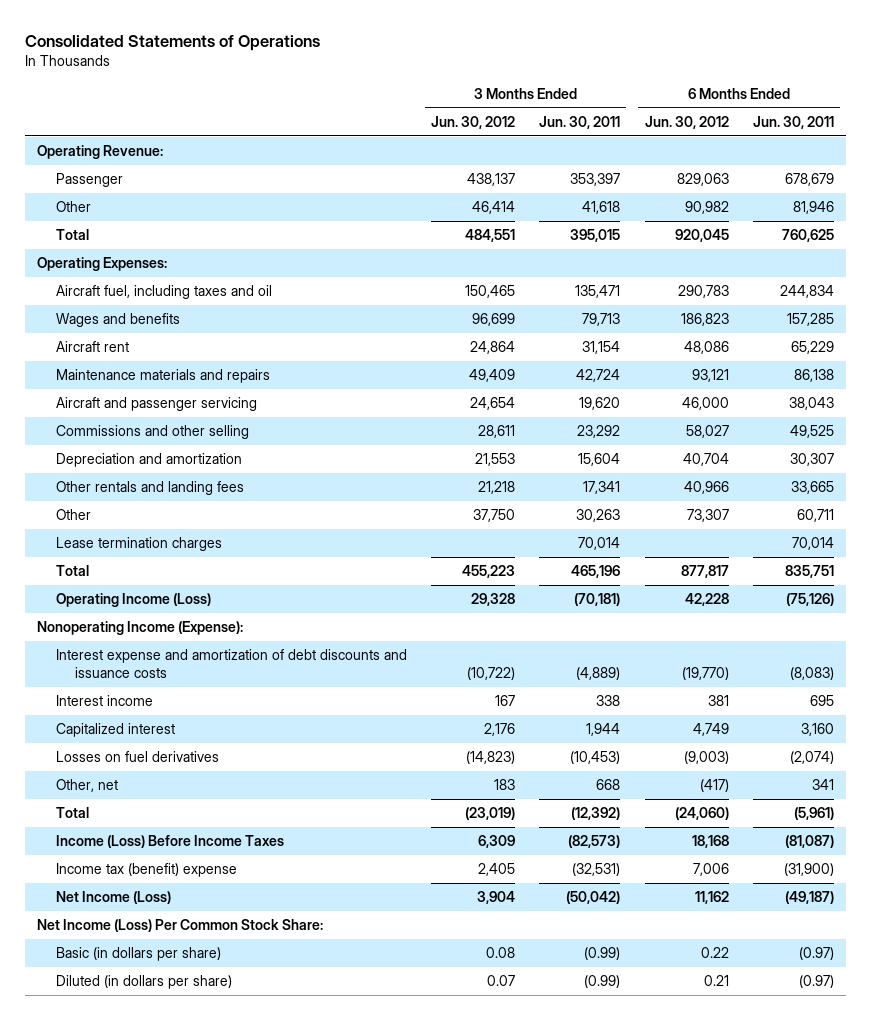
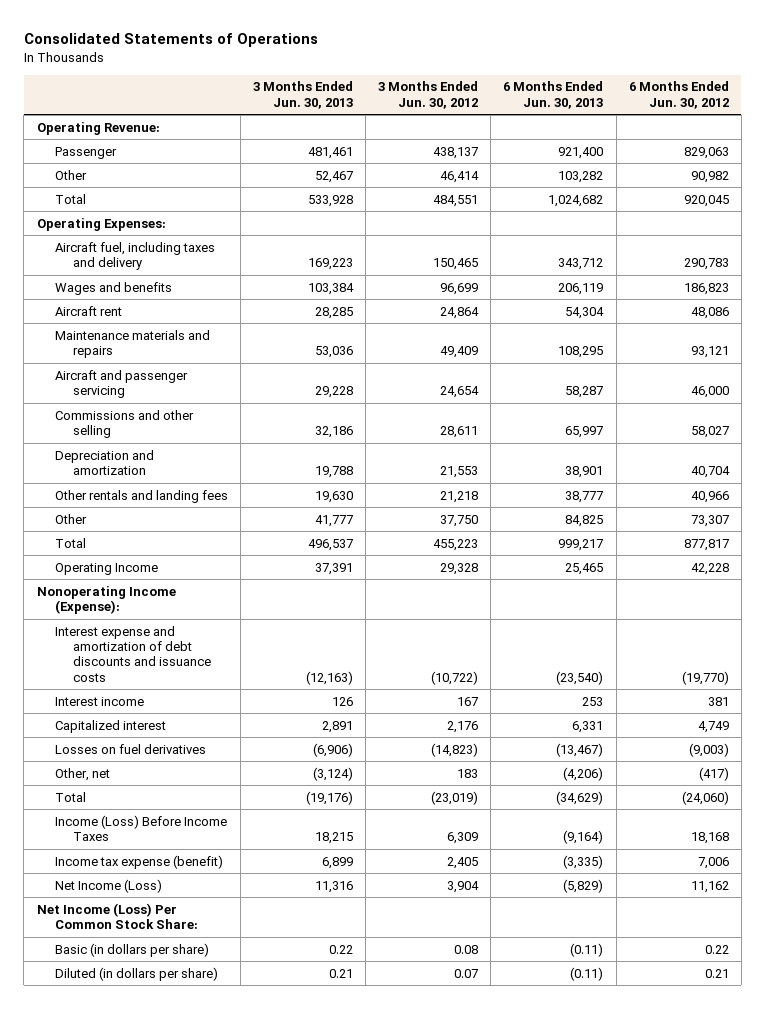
[539,115,621,129] Jun. 30, 2011 -> none
[752,115,834,129] Jun. 30, 2011 -> none
none -> [253,81,354,109] 3 Months Ended Jun. 30, 2013
none -> [503,81,604,109] 6 Months Ended Jun. 30, 2013
[55,285,272,300] Aircraft fuel, including taxes and oil -> [54,241,215,271] Aircraft fuel, including taxes and delivery
[55,537,222,552] Lease termination charges -> none
[55,593,211,608] Operating Income (Loss) -> [54,562,158,575] Operating Income
[55,863,237,878] Income tax (benefit) expense -> [54,854,223,869] Income tax expense (benefit)

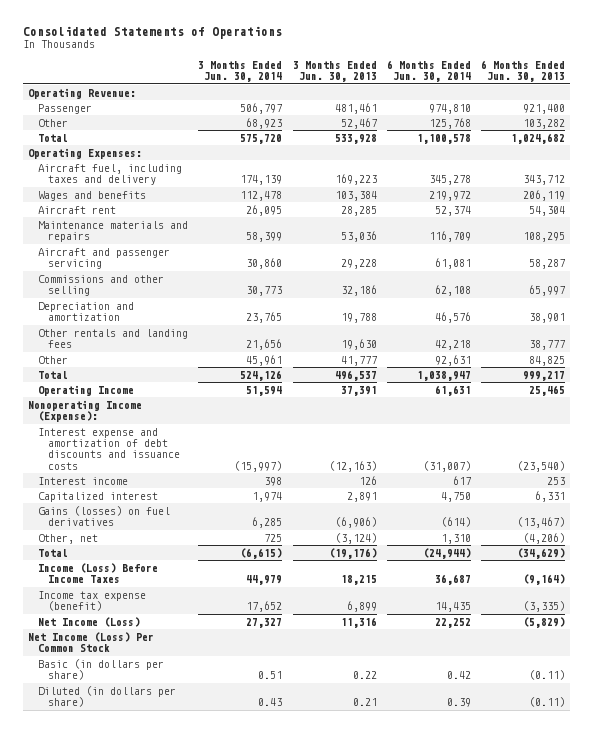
[378,81,479,109] 3 Months Ended Jun. 30, 2012 -> none
[628,81,729,109] 6 Months Ended Jun. 30, 2012 -> none
none -> [198,61,283,83] 3 Months Ended Jun. 30, 2014
none -> [386,60,471,83] 6 Months Ended Jun. 30, 2014
[54,743,206,754] Losses on fuel derivatives -> [38,505,171,527] Gains (losses) on fuel derivatives
[36,902,198,930] Net Income (Loss) Per Common Stock Share: -> [27,631,154,653] Net Income (Loss) Per Common Stock

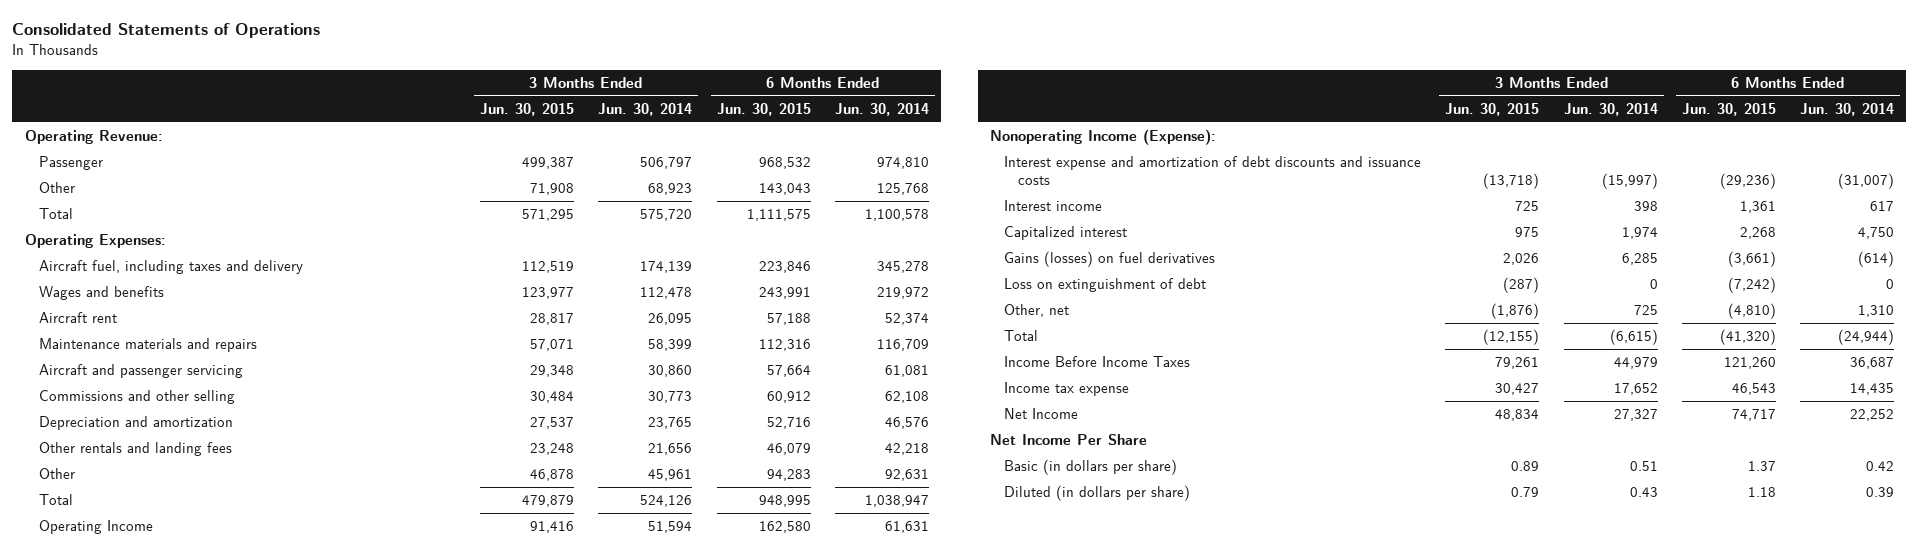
[292,61,377,83] 3 Months Ended Jun. 30, 2013 -> none
[481,60,566,83] 6 Months Ended Jun. 30, 2013 -> none
none -> [480,102,575,116] Jun. 30, 2015
none -> [716,102,811,116] Jun. 30, 2015
none -> [1004,278,1207,293] Loss on extinguishment of debt
[38,562,159,584] Income (Loss) Before Income Taxes -> [1004,356,1191,368] Income Before Income Taxes
[38,590,147,612] Income tax expense (benefit) -> [1004,382,1130,397] Income tax expense
[38,616,141,627] Net Income (Loss) -> [1004,408,1079,420] Net Income
[27,631,154,653] Net Income (Loss) Per Common Stock -> [989,434,1147,446] Net Income Per Share

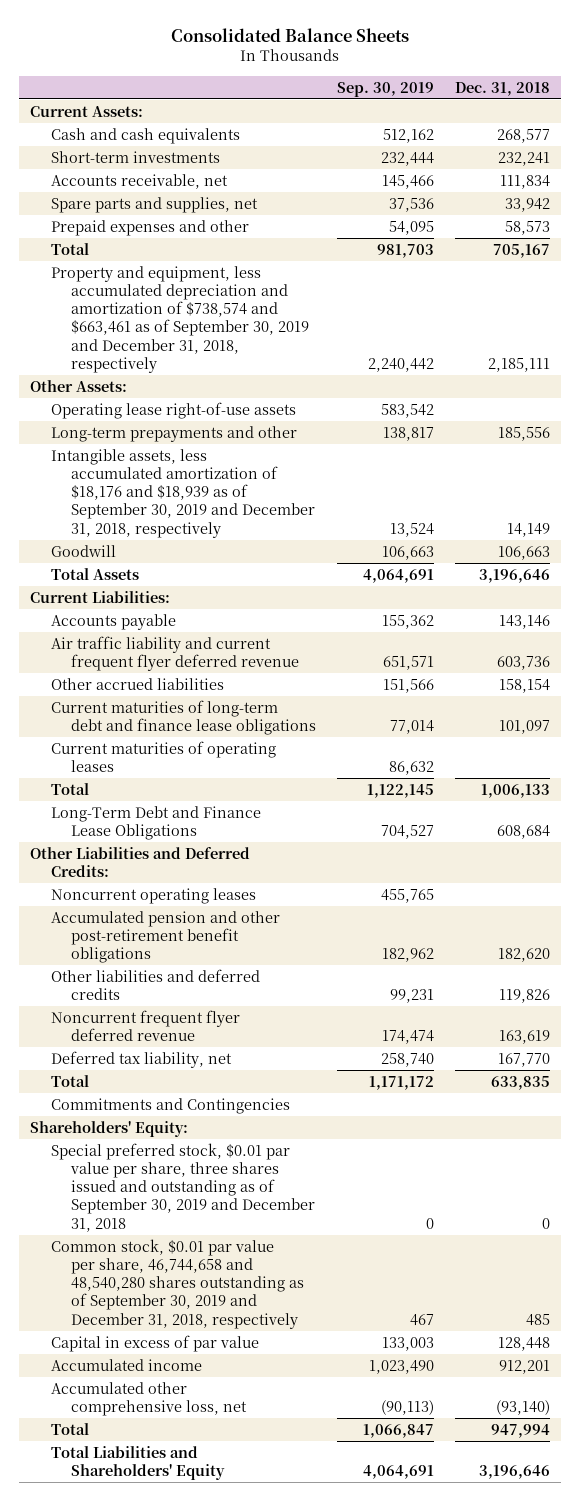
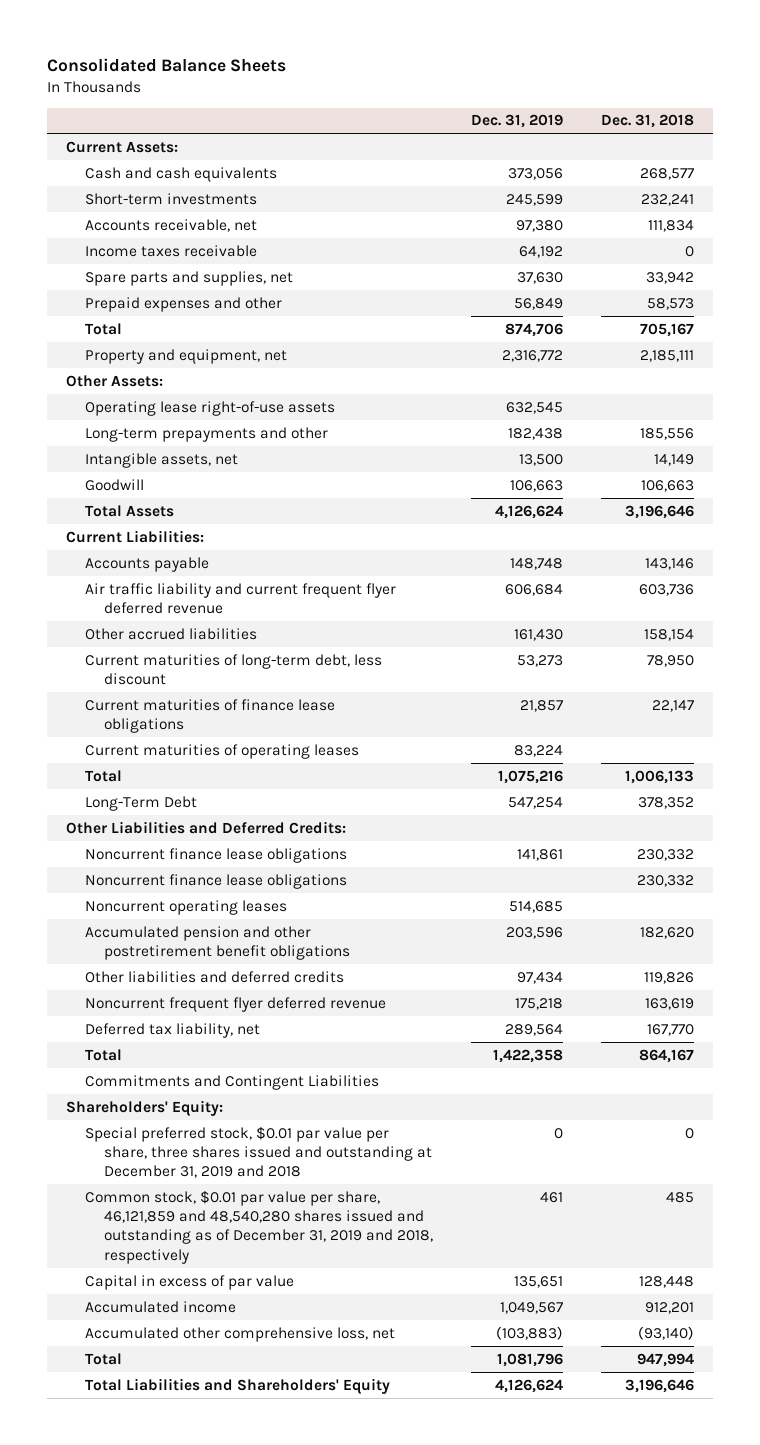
[337,81,435,97] Sep. 30, 2019 -> none
none -> [470,114,563,129] Dec. 31, 2019
none -> [85,244,258,257] Income taxes receivable
[50,265,310,373] Property and equipment, less accumulated depreciation and amortization of $738,574 and $663,461 as of September 30, 2019 and December 31, 2018, respectively -> [85,348,288,364] Property and equipment, net
[50,448,316,538] Intangible assets, less accumulated amortization of $18,176 and $18,939 as of September 30, 2019 and December 31, 2018, respectively -> [85,452,239,468] Intangible assets, net
[50,699,317,735] Current maturities of long-term debt and finance lease obligations -> [85,653,383,685] Current maturities of long-term debt, less discount
[499,719,551,734] 101,097 -> [646,654,694,667] 78,950
none -> [85,698,336,733] Current maturities of finance lease obligations
[50,805,261,840] Long-Term Debt and Finance Lease Obligations -> [85,795,198,811] Long-Term Debt
[497,824,551,839] 608,684 -> [637,796,694,809] 378,352
none -> [85,847,348,863] Noncurrent finance lease obligations
none -> [85,873,348,889] Noncurrent finance lease obligations
[50,910,280,964] Accumulated pension and other post-retirement benefit obligations -> [85,925,350,960] Accumulated pension and other postretirement benefit obligations
[491,1075,551,1090] 633,835 -> [638,1048,694,1063] 864,167
[50,1097,290,1114] Commitments and Contingencies -> [85,1074,380,1090] Commitments and Contingent Liabilities
[50,1142,316,1232] Special preferred stock, $0.01 par value per share, three shares issued and outstanding as of September 30, 2019 and December 31, 2018 -> [85,1125,432,1179] Special preferred stock, $0.01 par value per share, three shares issued and outstanding at December 31, 2019 and 2018
[50,1238,305,1329] Common stock, $0.01 par value per share, 46,744,658 and 48,540,280 shares outstanding as of September 30, 2019 and December 31, 2018, respectively -> [85,1189,433,1264] Common stock, $0.01 par value per share, 46,121,859 and 48,540,280 shares issued and outstanding as of December 31, 2019 and 2018, respectively

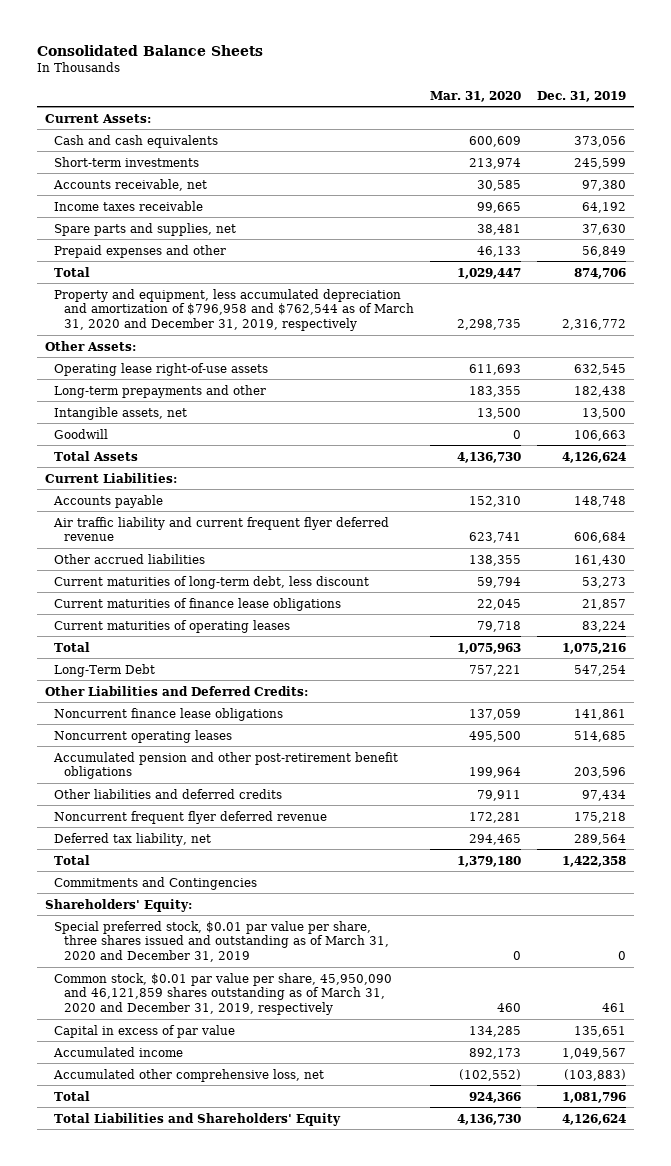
[600,114,694,129] Dec. 31, 2018 -> none
none -> [429,90,521,102] Mar. 31, 2020
[85,348,288,364] Property and equipment, net -> [54,288,414,332] Property and equipment, less accumulated depreciation and amortization of $796,958 and $762,544 as of March 31, 2020 and December 31, 2019, respectively
[85,873,348,889] Noncurrent finance lease obligations -> none
[85,925,350,960] Accumulated pension and other postretirement benefit obligations -> [53,751,399,780] Accumulated pension and other post-retirement benefit obligations
[85,1074,380,1090] Commitments and Contingent Liabilities -> [54,876,258,890] Commitments and Contingencies
[85,1125,432,1179] Special preferred stock, $0.01 par value per share, three shares issued and outstanding at December 31, 2019 and 2018 -> [54,920,389,963] Special preferred stock, $0.01 par value per share, three shares issued and outstanding as of March 31, 2020 and December 31, 2019
[85,1189,433,1264] Common stock, $0.01 par value per share, 46,121,859 and 48,540,280 shares issued and outstanding as of December 31, 2019 and 2018, respectively -> [54,972,393,1016] Common stock, $0.01 par value per share, 45,950,090 and 46,121,859 shares outstanding as of March 31, 2020 and December 31, 2019, respectively

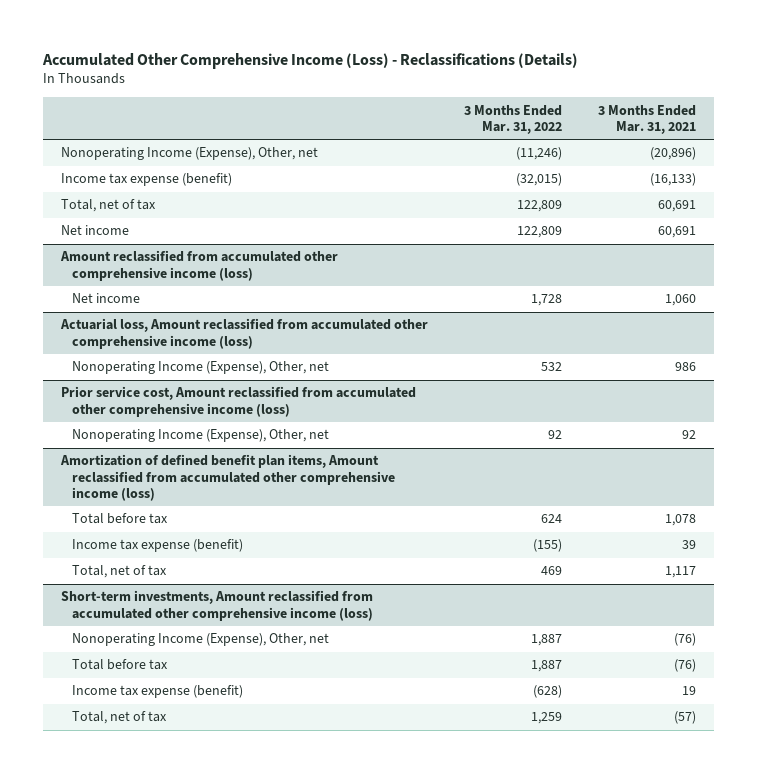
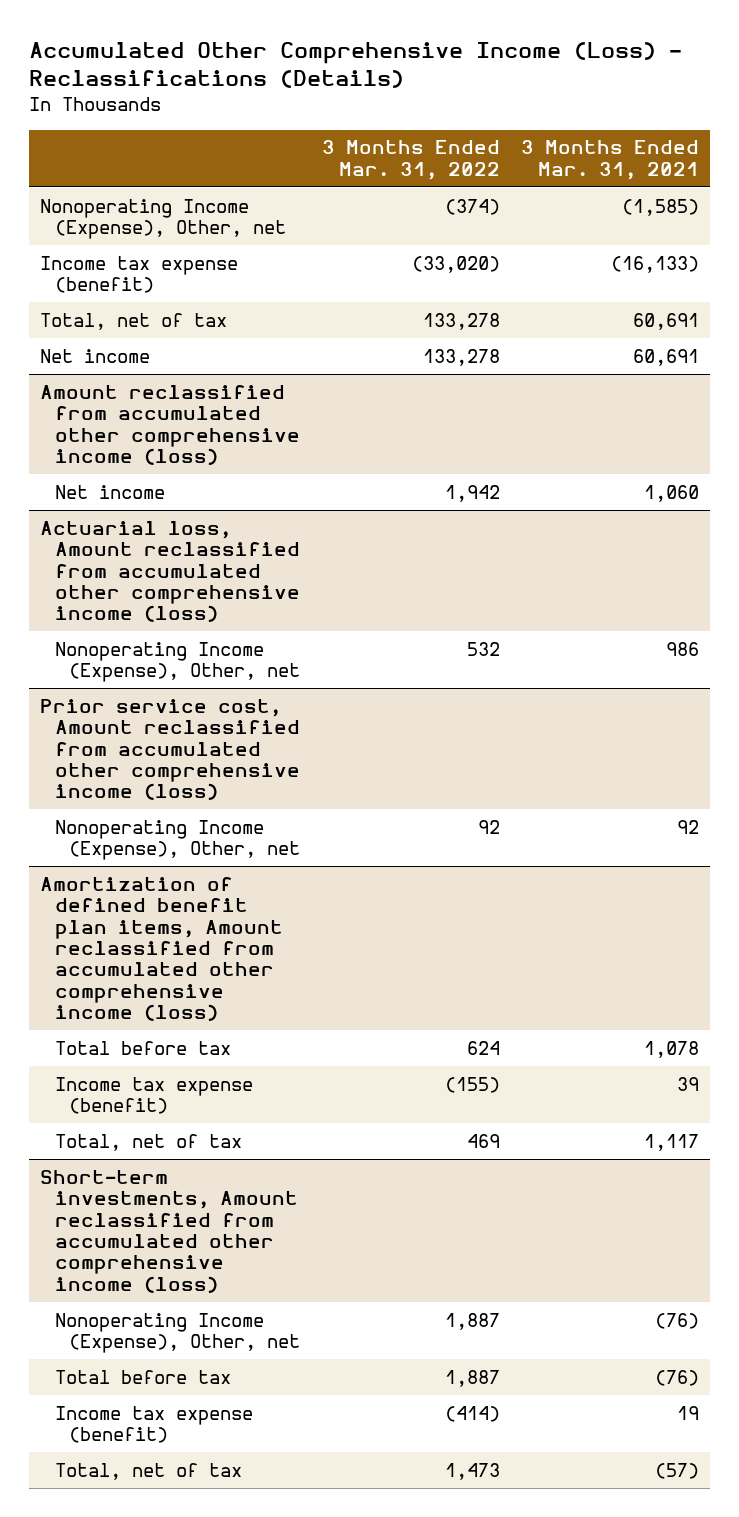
[516,147,563,161] (11,246) -> [444,198,500,215] (374)
[650,147,697,161] (20,896) -> [622,198,700,216] (1,585)
[516,173,563,187] (32,015) -> [411,255,500,273] (33,020)
[517,200,563,213] 122,809 -> [422,312,500,330] 133,278
[517,226,563,239] 122,809 -> [422,348,500,366] 133,278
[531,294,563,307] 1,728 -> [444,484,500,502] 1,942
[533,685,563,699] (628) -> [444,1405,500,1422] (414)
[531,712,563,725] 1,259 -> [444,1462,500,1480] 1,473

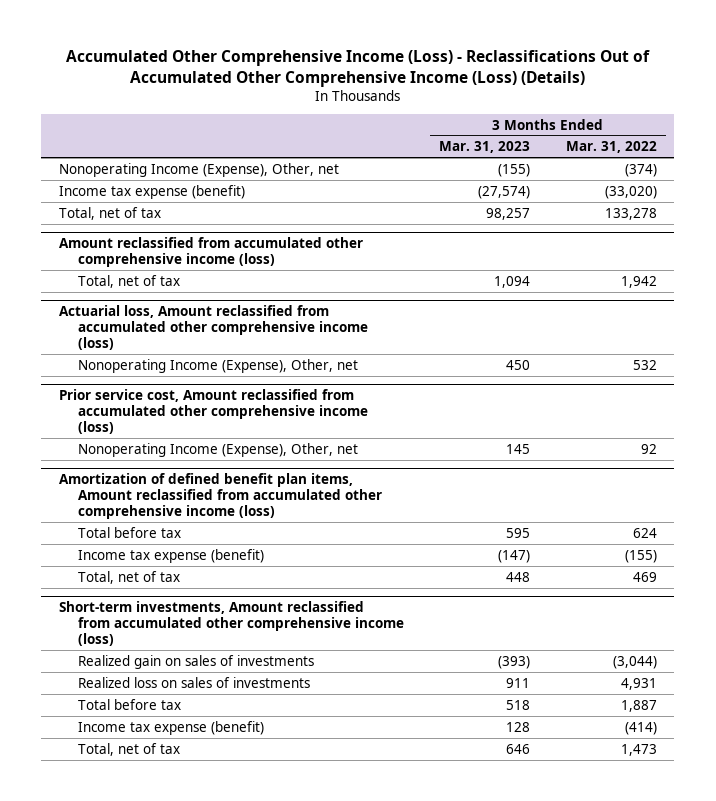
[29,41,683,89] Accumulated Other Comprehensive Income (Loss) - Reclassifications (Details) -> [65,50,650,87] Accumulated Other Comprehensive Income (Loss) - Reclassifications Out of Accumulated Other Comprehensive Income (Loss) (Details)
[521,140,700,180] 3 Months Ended Mar. 31, 2021 -> none
none -> [439,141,531,154] Mar. 31, 2023
[39,348,150,363] Net income -> none
[54,484,165,499] Net income -> [77,274,180,288] Total, net of tax
[54,1312,301,1354] Nonoperating Income (Expense), Other, net -> none
none -> [77,654,314,669] Realized gain on sales of investments
none -> [77,676,310,688] Realized loss on sales of investments

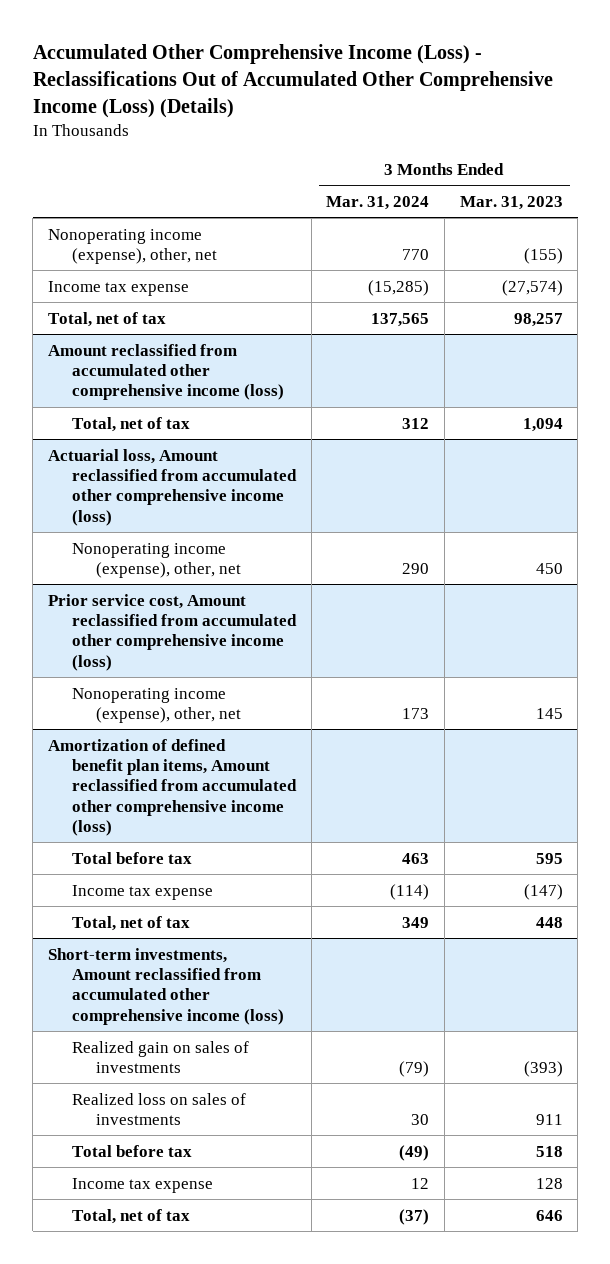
[565,141,657,154] Mar. 31, 2022 -> none
none -> [326,195,430,210] Mar. 31, 2024
[59,162,340,177] Nonoperating Income (Expense), Other, net -> [47,228,217,264] Nonoperating income (expense), other, net
[59,184,246,199] Income tax expense (benefit) -> [47,280,189,296] Income tax expense
[77,358,358,373] Nonoperating Income (Expense), Other, net -> [71,542,242,578] Nonoperating income (expense), other, net
[77,442,358,457] Nonoperating Income (Expense), Other, net -> [71,687,242,723] Nonoperating income (expense), other, net
[77,548,264,563] Income tax expense (benefit) -> [71,884,213,900] Income tax expense
[77,720,264,735] Income tax expense (benefit) -> [71,1177,213,1193] Income tax expense

